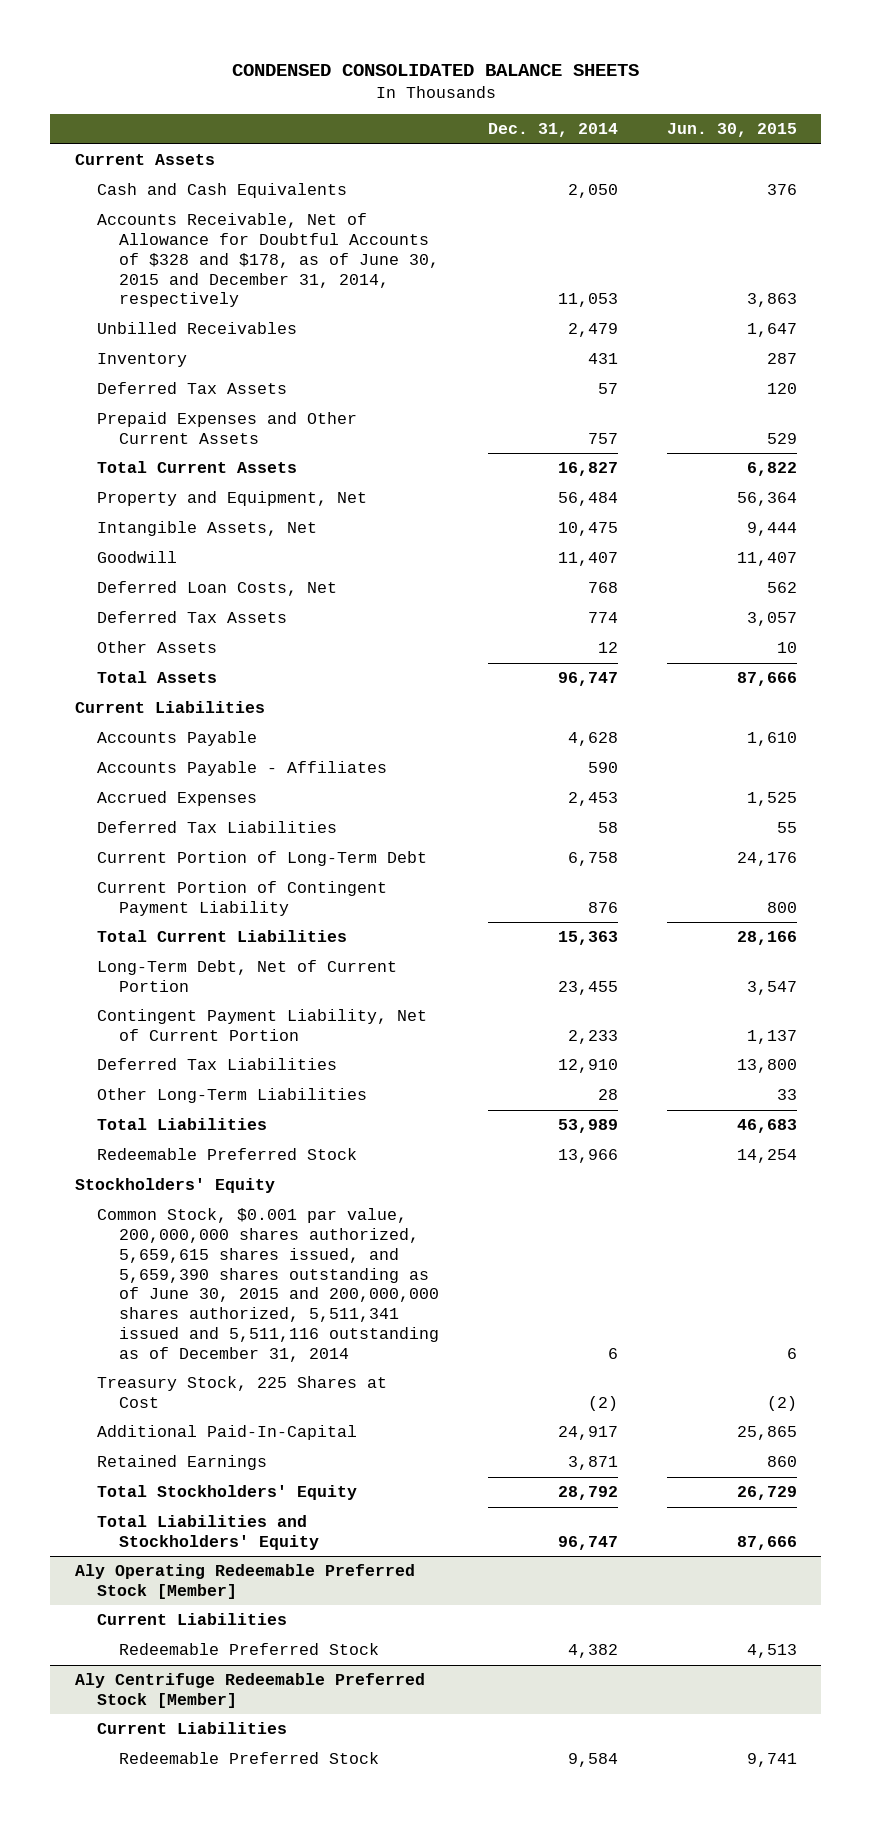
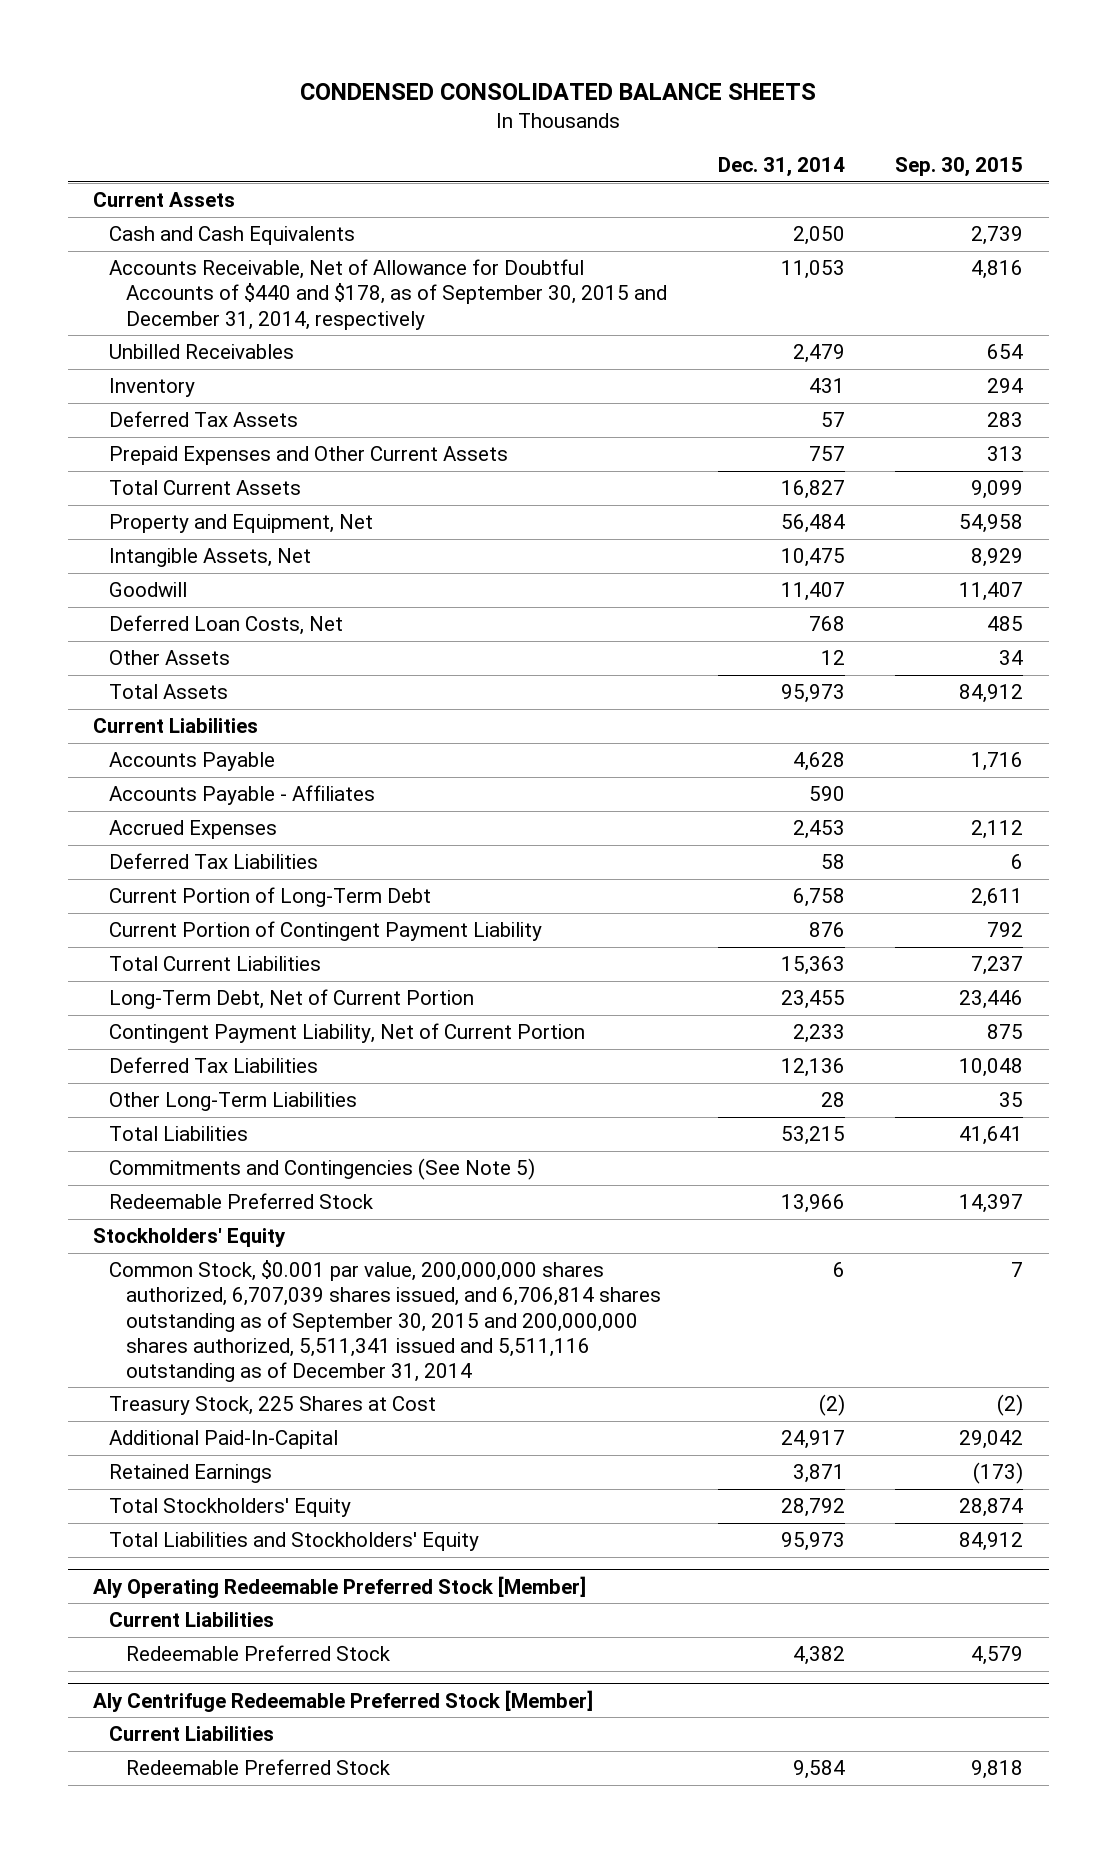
[666,123,797,138] Jun. 30, 2015 -> none
none -> [895,157,1024,178] Sep. 30, 2015
[97,213,440,308] Accounts Receivable, Net of Allowance for Doubtful Accounts of $328 and $178, as of June 30, 2015 and December 31, 2014, respectively -> [109,259,667,330] Accounts Receivable, Net of Allowance for Doubtful Accounts of $440 and $178, as of September 30, 2015 and December 31, 2014, respectively
[97,611,288,624] Deferred Tax Assets -> none
[557,672,618,687] 96,747 -> [780,684,845,704] 95,973
[557,1059,618,1074] 12,910 -> [780,1058,845,1078] 12,136
[557,1119,618,1134] 53,989 -> [780,1126,845,1146] 53,215
none -> [109,1158,536,1181] Commitments and Contingencies (See Note 5)
[97,1208,440,1362] Common Stock, $0.001 par value, 200,000,000 shares authorized, 5,659,615 shares issued, and 5,659,390 shares outstanding as of June 30, 2015 and 200,000,000 shares authorized, 5,511,341 issued and 5,511,116 outstanding as of December 31, 2014 -> [109,1260,661,1383] Common Stock, $0.001 par value, 200,000,000 shares authorized, 6,707,039 shares issued, and 6,706,814 shares outstanding as of September 30, 2015 and 200,000,000 shares authorized, 5,511,341 issued and 5,511,116 outstanding as of December 31, 2014
[557,1536,618,1551] 96,747 -> [780,1532,845,1552] 95,973

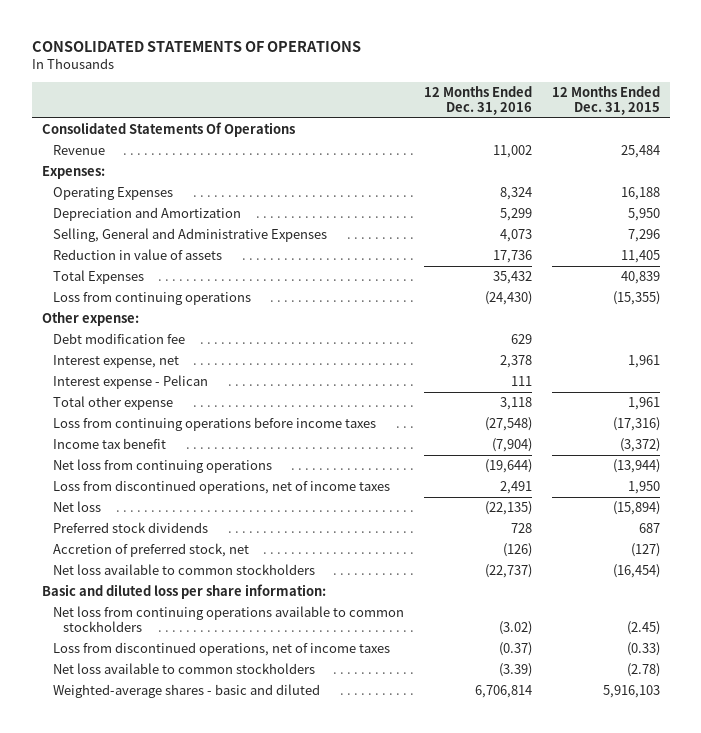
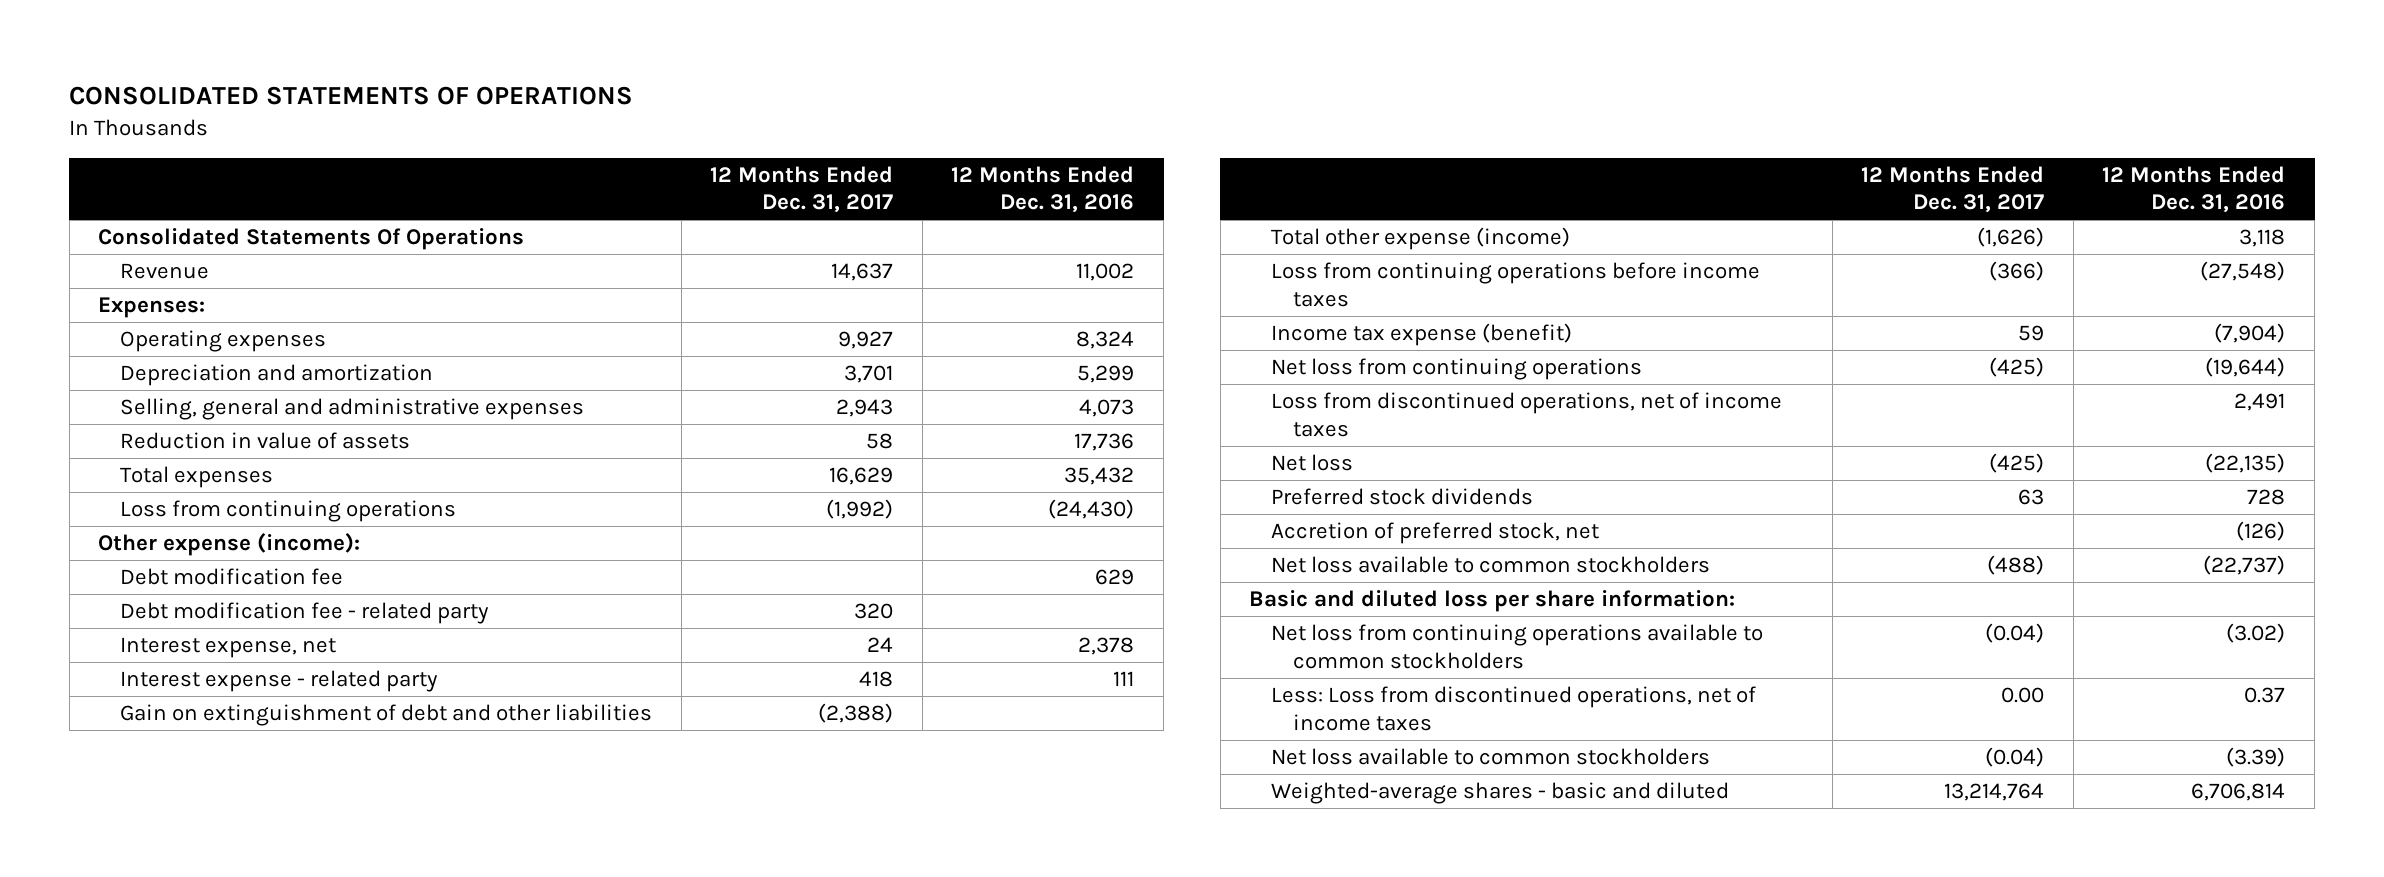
[551,85,660,116] 12 Months Ended Dec. 31, 2015 -> none
none -> [710,165,894,214] 12 Months Ended Dec. 31, 2017
[52,187,173,201] Operating Expenses -> [120,330,327,353] Operating expenses
[52,207,241,222] Depreciation and Amortization -> [120,364,434,387] Depreciation and amortization
[52,228,327,243] Selling, General and Administrative Expenses -> [120,398,585,421] Selling, general and administrative expenses
[52,270,144,285] Total Expenses -> [120,466,274,489] Total expenses
[41,312,139,327] Other expense: -> [98,533,361,557] Other expense (income):
none -> [120,602,490,625] Debt modification fee - related party
[52,375,208,390] Interest expense - Pelican -> [120,670,439,693] Interest expense - related party
none -> [120,704,653,727] Gain on extinguishment of debt and other liabilities
[52,396,173,411] Total other expense -> [1271,227,1571,251] Total other expense (income)
[52,438,166,450] Income tax benefit -> [1271,323,1573,347] Income tax expense (benefit)
[52,642,390,657] Loss from discontinued operations, net of income taxes -> [1271,686,1757,731] Less: Loss from discontinued operations, net of income taxes
[498,642,532,657] (0.37) -> [2244,687,2286,704] 0.37

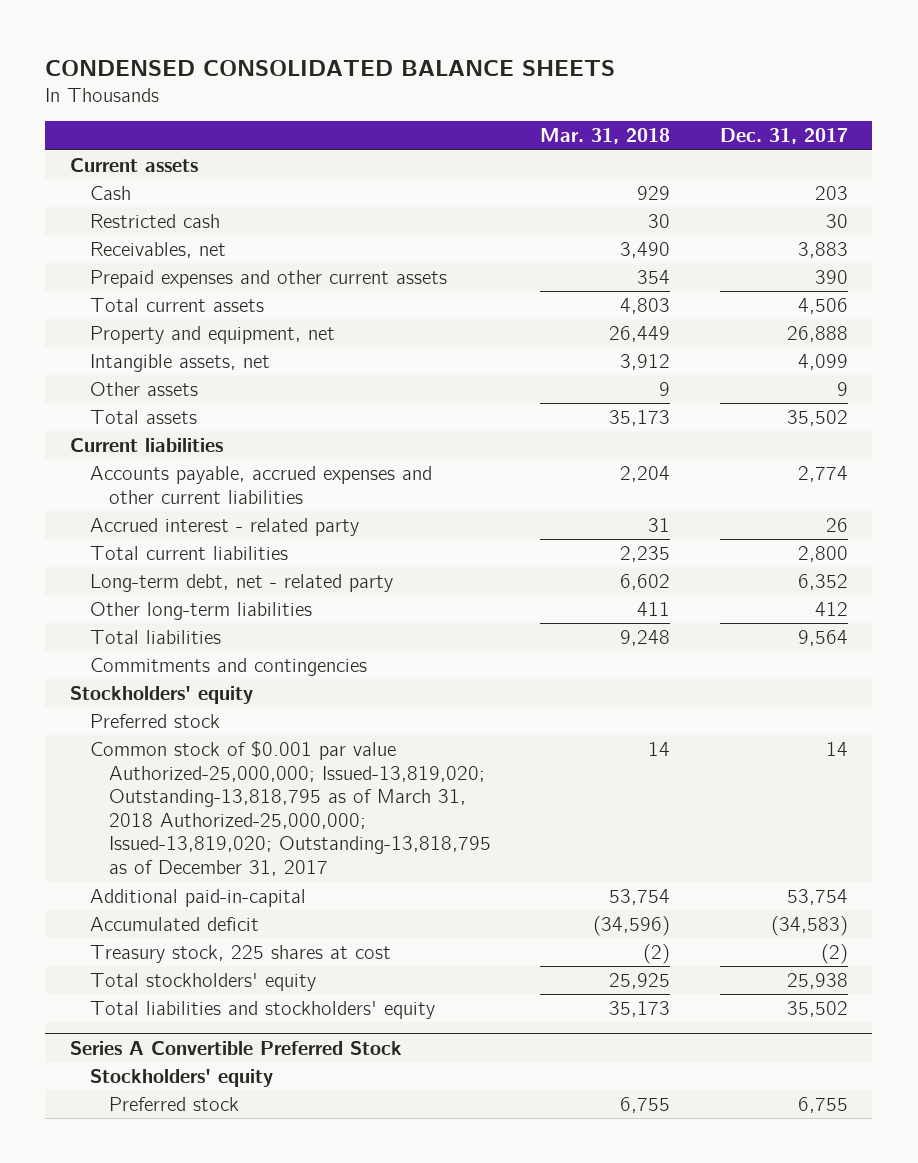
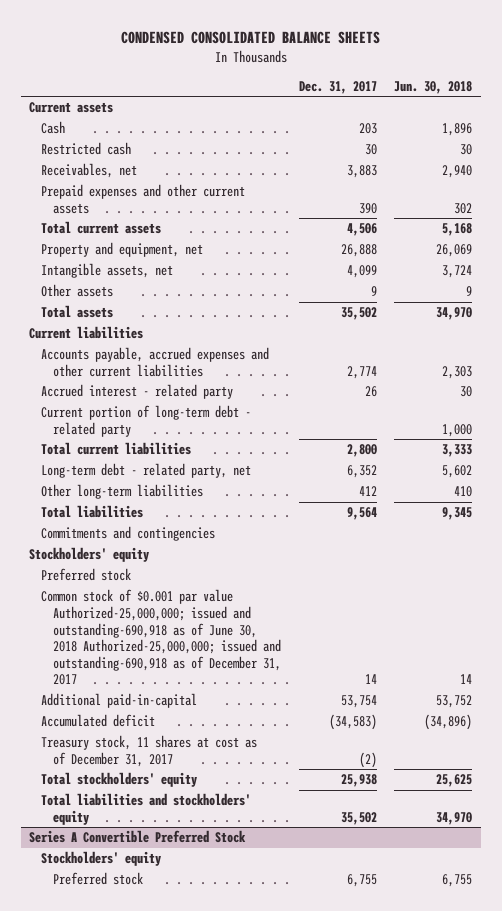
[540,128,671,145] Mar. 31, 2018 -> none
none -> [394,80,473,94] Jun. 30, 2018
none -> [41,405,252,437] Current portion of long-term debt - related party
[89,573,393,592] Long-term debt, net - related party -> [41,463,252,479] Long-term debt - related party, net
[89,740,491,877] Common stock of $0.001 par value Authorized-25,000,000; Issued-13,819,020; Outstanding-13,818,795 as of March 31, 2018 Authorized-25,000,000; Issued-13,819,020; Outstanding-13,818,795 as of December 31, 2017 -> [41,589,282,686] Common stock of $0.001 par value Authorized-25,000,000; issued and outstanding-690,918 as of June 30, 2018 Authorized-25,000,000; issued and outstanding-690,918 as of December 31, 2017
[89,944,391,963] Treasury stock, 225 shares at cost -> [41,735,258,767] Treasury stock, 11 shares at cost as of December 31, 2017

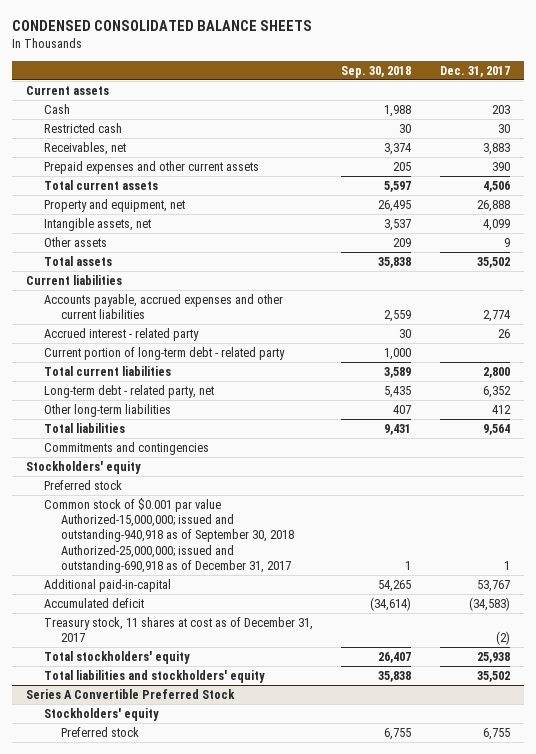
[394,80,473,94] Jun. 30, 2018 -> none
none -> [341,65,412,78] Sep. 30, 2018
[41,589,282,686] Common stock of $0.001 par value Authorized-25,000,000; issued and outstanding-690,918 as of June 30, 2018 Authorized-25,000,000; issued and outstanding-690,918 as of December 31, 2017 -> [43,498,295,573] Common stock of $0.001 par value Authorized-15,000,000; issued and outstanding-940,918 as of September 30, 2018 Authorized-25,000,000; issued and outstanding-690,918 as of December 31, 2017
[364,674,377,685] 14 -> [504,560,511,570] 1
[340,695,377,709] 53,754 -> [477,580,511,593] 53,767

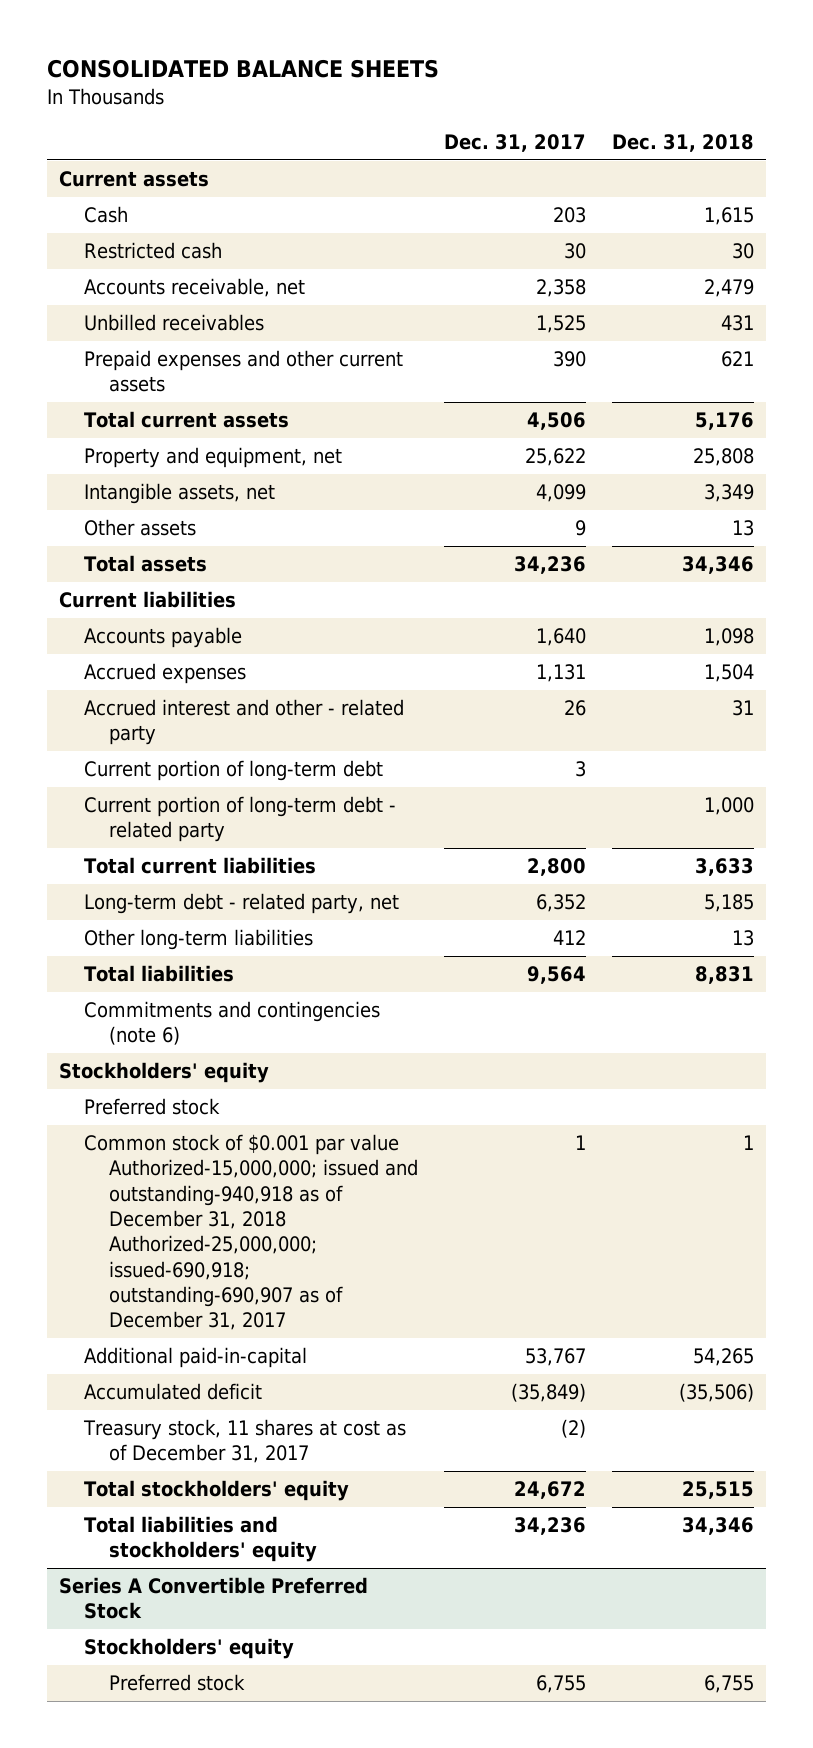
[11,20,312,32] CONDENSED CONSOLIDATED BALANCE SHEETS -> [46,59,439,79] CONSOLIDATED BALANCE SHEETS
[341,65,412,78] Sep. 30, 2018 -> none
none -> [611,134,754,153] Dec. 31, 2018
[43,142,126,156] Receivables, net -> none
none -> [84,278,306,298] Accounts receivable, net
none -> [84,314,265,332] Unbilled receivables
[477,200,511,213] 26,888 -> [524,448,586,467] 25,622
[477,257,511,269] 35,502 -> [513,556,586,575] 34,236
[43,294,283,320] Accounts payable, accrued expenses and other current liabilities -> none
none -> [84,627,243,649] Accounts payable
none -> [84,663,247,685] Accrued expenses
[43,328,199,342] Accrued interest - related party -> [84,699,405,746] Accrued interest and other - related party
none -> [84,760,384,782] Current portion of long-term debt
[43,442,209,456] Commitments and contingencies -> [84,1001,381,1046] Commitments and contingencies (note 6)
[43,498,295,573] Common stock of $0.001 par value Authorized-15,000,000; issued and outstanding-940,918 as of September 30, 2018 Authorized-25,000,000; issued and outstanding-690,918 as of December 31, 2017 -> [84,1134,419,1331] Common stock of $0.001 par value Authorized-15,000,000; issued and outstanding-940,918 as of December 31, 2018 Authorized-25,000,000; issued-690,918; outstanding-690,907 as of December 31, 2017
[469,597,511,612] (34,583) -> [510,1383,586,1403] (35,849)
[477,652,511,664] 25,938 -> [513,1481,586,1500] 24,672
[477,671,511,683] 35,502 -> [513,1517,586,1536] 34,236

